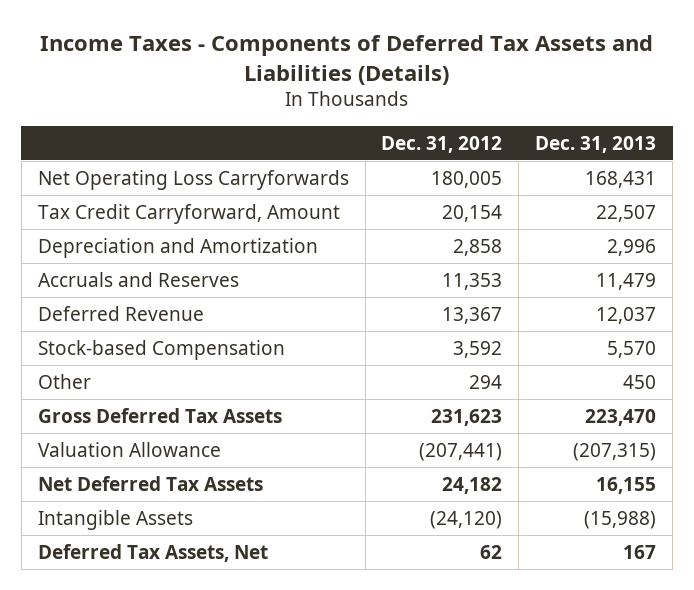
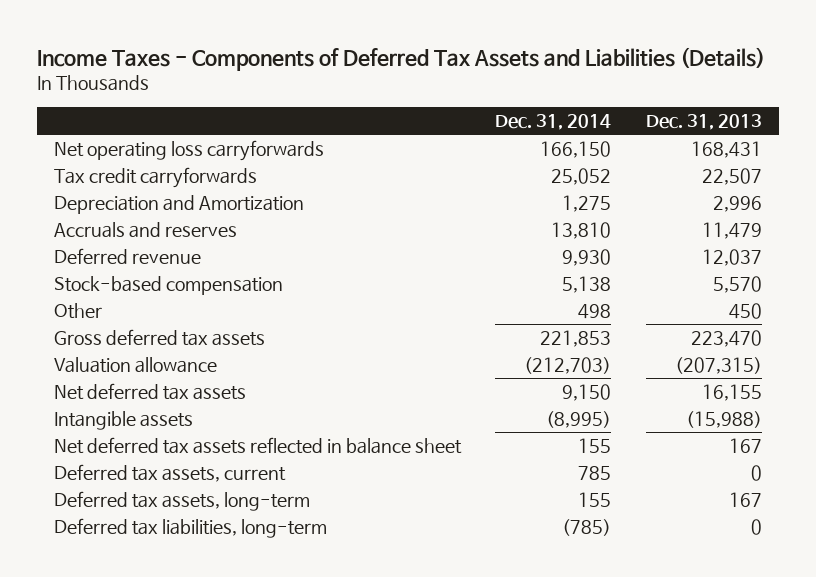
[381,135,503,153] Dec. 31, 2012 -> none
none -> [495,114,612,131] Dec. 31, 2014
[37,170,349,191] Net Operating Loss Carryforwards -> [54,140,325,162] Net operating loss carryforwards
[37,204,340,225] Tax Credit Carryforward, Amount -> [54,167,258,189] Tax credit carryforwards
[37,272,239,288] Accruals and Reserves -> [54,222,238,239] Accruals and reserves
[37,306,204,322] Deferred Revenue -> [54,248,202,265] Deferred revenue
[37,340,285,361] Stock-based Compensation -> [54,276,284,296] Stock-based compensation
[37,408,282,424] Gross Deferred Tax Assets -> [54,329,266,347] Gross deferred tax assets
[37,442,221,458] Valuation Allowance -> [54,357,218,374] Valuation allowance
[37,476,263,492] Net Deferred Tax Assets -> [54,383,247,401] Net deferred tax assets
[37,510,193,531] Intangible Assets -> [54,411,194,431] Intangible assets
[37,544,268,563] Deferred Tax Assets, Net -> [54,437,463,455] Net deferred tax assets reflected in balance sheet
none -> [54,464,287,483] Deferred tax assets, current
none -> [54,491,311,512] Deferred tax assets, long-term
none -> [54,518,328,539] Deferred tax liabilities, long-term

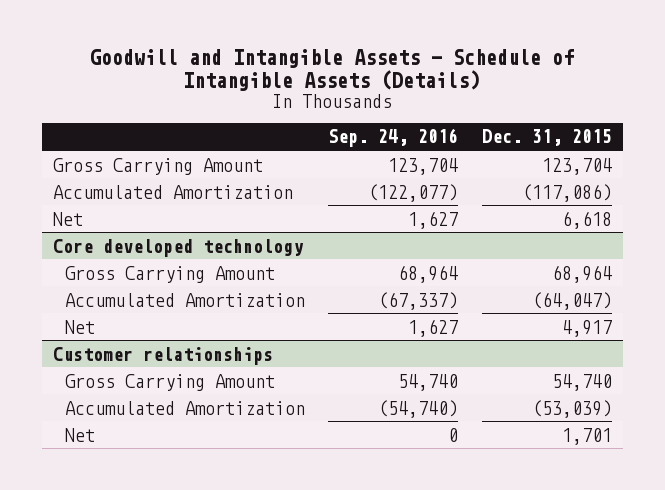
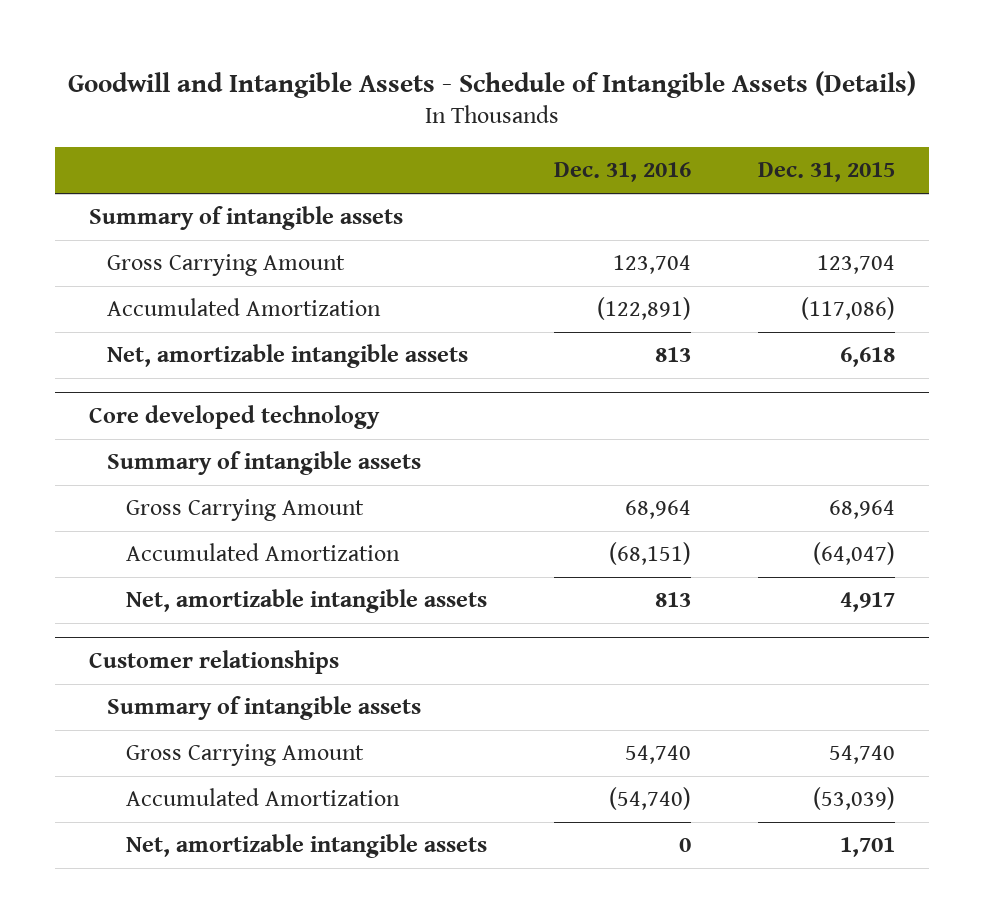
[328,128,459,148] Sep. 24, 2016 -> none
none -> [554,162,692,183] Dec. 31, 2016
none -> [88,206,403,231] Summary of intangible assets
[53,211,84,226] Net -> [107,344,469,369] Net, amortizable intangible assets
none -> [107,451,422,476] Summary of intangible assets
[64,319,95,334] Net -> [126,589,488,614] Net, amortizable intangible assets
none -> [107,696,422,721] Summary of intangible assets
[64,427,95,442] Net -> [126,834,488,859] Net, amortizable intangible assets

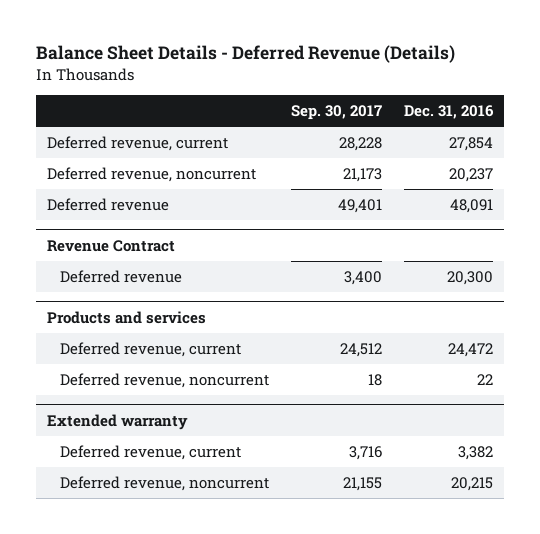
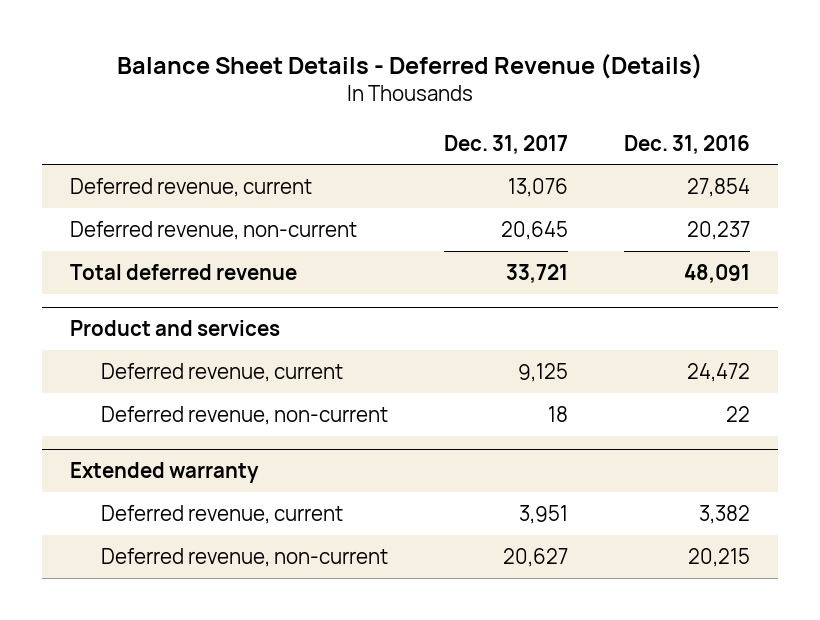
[290,105,382,121] Sep. 30, 2017 -> none
none -> [444,134,569,154] Dec. 31, 2017
[46,239,175,252] Revenue Contract -> none
[59,270,182,284] Deferred revenue -> none
[46,167,256,183] Deferred revenue, noncurrent -> [69,220,357,240] Deferred revenue, non-current
[46,198,169,212] Deferred revenue -> [69,263,297,280] Total deferred revenue
[46,310,206,324] Products and services -> [69,319,280,336] Product and services
[59,373,269,389] Deferred revenue, noncurrent -> [101,405,389,425] Deferred revenue, non-current
[59,476,269,492] Deferred revenue, noncurrent -> [101,547,389,567] Deferred revenue, non-current

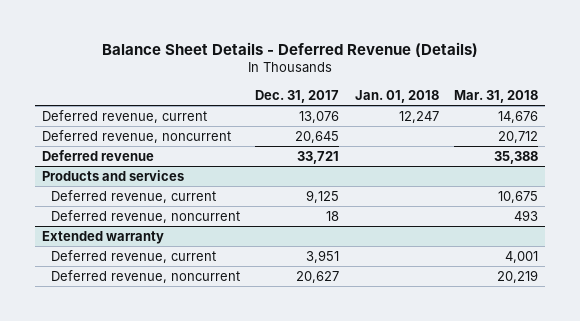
[623,134,750,154] Dec. 31, 2016 -> none
none -> [354,90,439,104] Jan. 01, 2018
none -> [453,90,538,104] Mar. 31, 2018
[69,220,357,240] Deferred revenue, non-current -> [42,129,232,143] Deferred revenue, noncurrent
[69,263,297,280] Total deferred revenue -> [42,149,155,161] Deferred revenue
[69,319,280,336] Product and services -> [42,169,185,181] Products and services
[101,405,389,425] Deferred revenue, non-current -> [51,209,241,223] Deferred revenue, noncurrent
[101,547,389,567] Deferred revenue, non-current -> [51,269,241,283] Deferred revenue, noncurrent

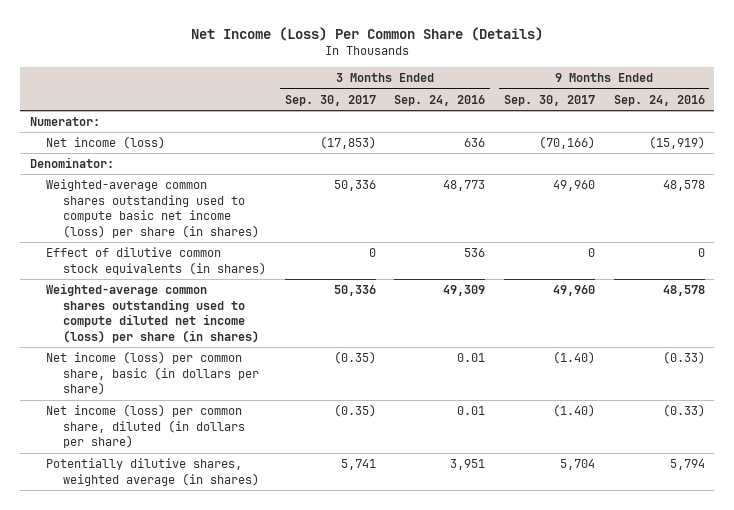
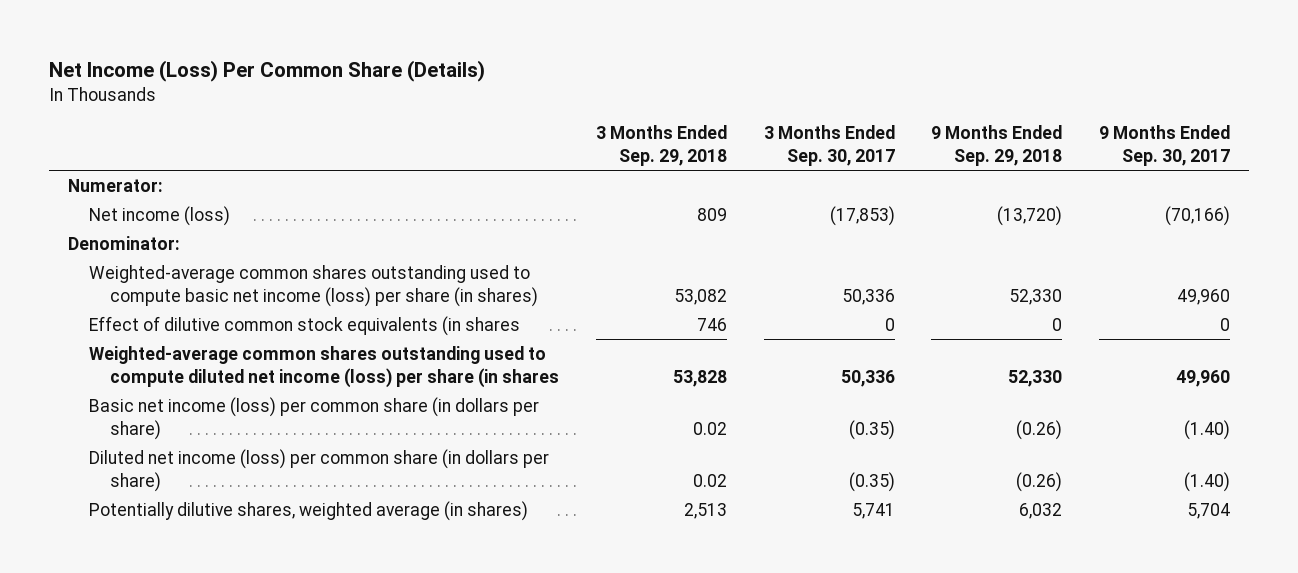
[394,94,486,106] Sep. 24, 2016 -> none
[613,94,705,106] Sep. 24, 2016 -> none
none -> [595,125,727,166] 3 Months Ended Sep. 29, 2018
none -> [931,125,1063,166] 9 Months Ended Sep. 29, 2018
[46,247,267,275] Effect of dilutive common stock equivalents (in shares) -> [88,315,520,336] Effect of dilutive common stock equivalents (in shares
[46,283,260,343] Weighted-average common shares outstanding used to compute diluted net income (loss) per share (in shares) -> [88,345,559,388] Weighted-average common shares outstanding used to compute diluted net income (loss) per share (in shares
[46,351,260,396] Net income (loss) per common share, basic (in dollars per share) -> [88,396,539,440] Basic net income (loss) per common share (in dollars per share)
[46,404,246,449] Net income (loss) per common share, diluted (in dollars per share) -> [88,448,549,492] Diluted net income (loss) per common share (in dollars per share)

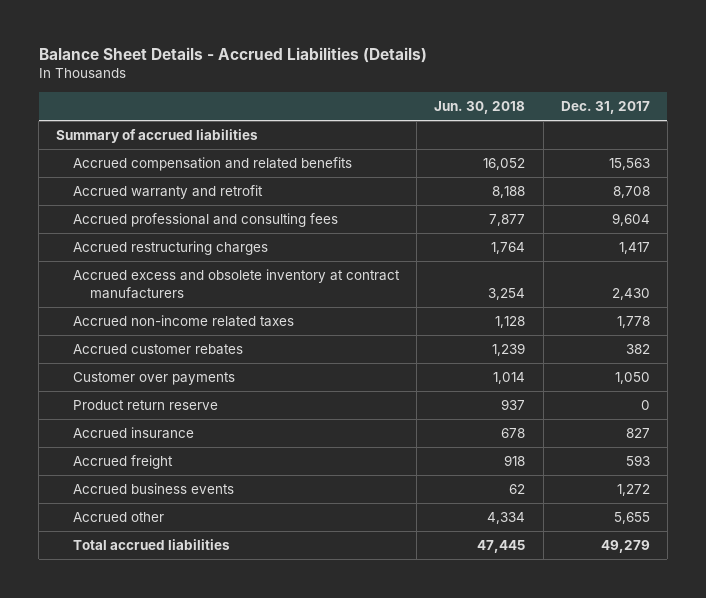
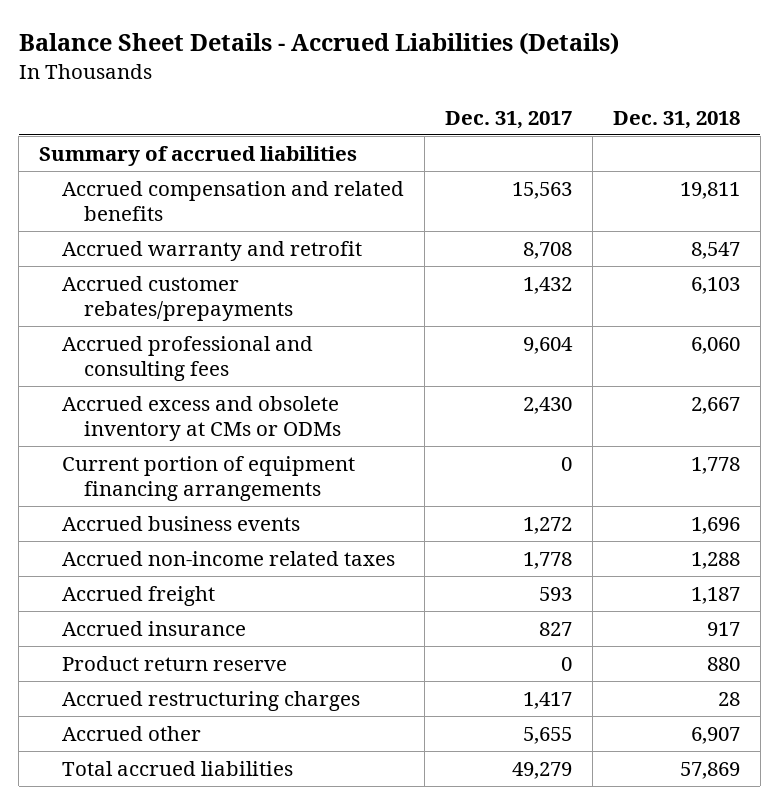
[434,101,526,115] Jun. 30, 2018 -> none
none -> [612,110,740,129] Dec. 31, 2018
none -> [61,276,294,322] Accrued customer rebates/prepayments
[73,269,401,299] Accrued excess and obsolete inventory at contract manufacturers -> [61,396,342,442] Accrued excess and obsolete inventory at CMs or ODMs
none -> [61,456,355,502] Current portion of equipment financing arrangements
[73,483,235,495] Accrued business events -> [61,516,300,532] Accrued business events
[73,344,244,356] Accrued customer rebates -> none
[73,372,236,386] Customer over payments -> none
[73,427,195,440] Accrued insurance -> [61,621,246,637] Accrued insurance
[73,400,219,411] Product return reserve -> [61,656,287,672] Product return reserve
[73,241,269,256] Accrued restructuring charges -> [61,691,360,712] Accrued restructuring charges

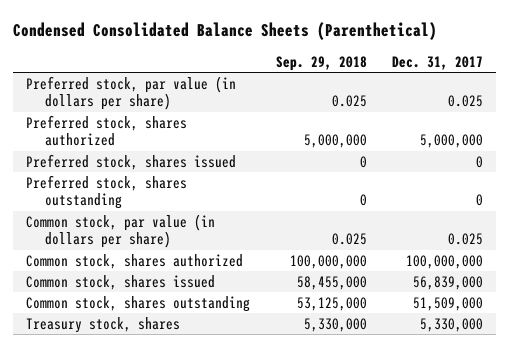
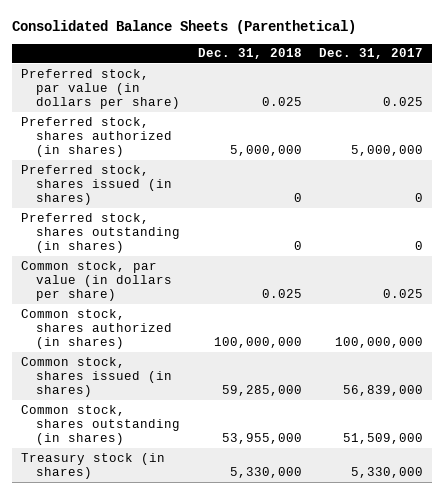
[13,22,438,41] Condensed Consolidated Balance Sheets (Parenthetical) -> [12,20,357,35] Consolidated Balance Sheets (Parenthetical)
[275,55,367,71] Sep. 29, 2018 -> none
none -> [197,48,302,60] Dec. 31, 2018
[26,114,188,147] Preferred stock, shares authorized -> [21,116,172,158] Preferred stock, shares authorized (in shares)
[26,153,237,170] Preferred stock, shares issued -> [21,164,172,206] Preferred stock, shares issued (in shares)
[26,174,188,210] Preferred stock, shares outstanding -> [21,212,180,254] Preferred stock, shares outstanding (in shares)
[26,253,244,269] Common stock, shares authorized -> [21,308,172,350] Common stock, shares authorized (in shares)
[26,274,216,290] Common stock, shares issued -> [21,356,172,398] Common stock, shares issued (in shares)
[26,295,251,312] Common stock, shares outstanding -> [21,404,180,446] Common stock, shares outstanding (in shares)
[26,316,181,333] Treasury stock, shares -> [21,452,166,479] Treasury stock (in shares)

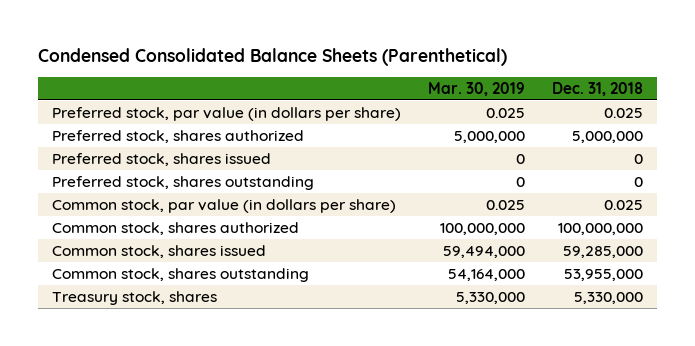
[12,20,357,35] Consolidated Balance Sheets (Parenthetical) -> [37,47,507,66] Condensed Consolidated Balance Sheets (Parenthetical)
[319,48,424,60] Dec. 31, 2017 -> none
none -> [427,81,525,96] Mar. 30, 2019
[21,116,172,158] Preferred stock, shares authorized (in shares) -> [51,129,304,143] Preferred stock, shares authorized
[21,164,172,206] Preferred stock, shares issued (in shares) -> [51,152,271,166] Preferred stock, shares issued
[21,212,180,254] Preferred stock, shares outstanding (in shares) -> [51,175,314,190] Preferred stock, shares outstanding
[21,308,172,350] Common stock, shares authorized (in shares) -> [51,221,299,235] Common stock, shares authorized
[21,356,172,398] Common stock, shares issued (in shares) -> [51,244,266,258] Common stock, shares issued
[21,404,180,446] Common stock, shares outstanding (in shares) -> [51,267,309,282] Common stock, shares outstanding
[21,452,166,479] Treasury stock (in shares) -> [51,290,217,305] Treasury stock, shares

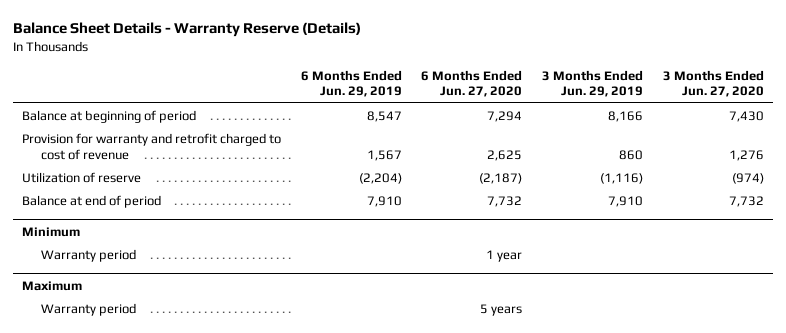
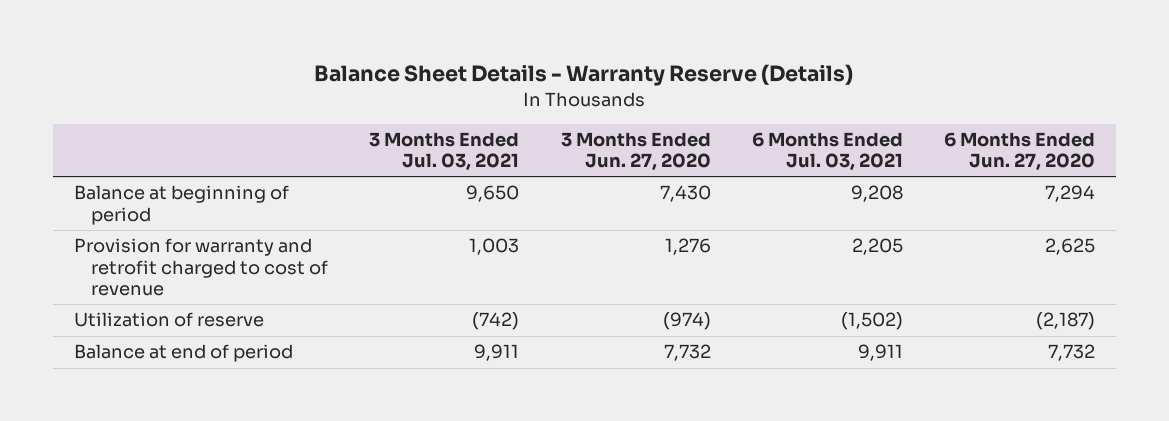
[300,69,402,98] 6 Months Ended Jun. 29, 2019 -> none
[541,69,643,98] 3 Months Ended Jun. 29, 2019 -> none
none -> [369,131,520,172] 3 Months Ended Jul. 03, 2021
none -> [751,131,903,172] 6 Months Ended Jul. 03, 2021
[22,226,81,237] Minimum -> none
[40,248,136,262] Warranty period -> none
[22,280,83,291] Maximum -> none
[40,302,136,316] Warranty period -> none

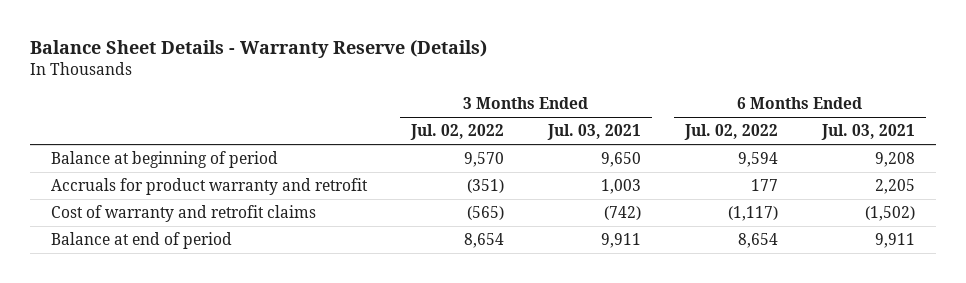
[560,131,711,172] 3 Months Ended Jun. 27, 2020 -> none
[944,131,1096,172] 6 Months Ended Jun. 27, 2020 -> none
none -> [410,124,505,141] Jul. 02, 2022
none -> [683,124,778,141] Jul. 02, 2022
[73,238,329,296] Provision for warranty and retrofit charged to cost of revenue -> [51,178,369,196] Accruals for product warranty and retrofit
[73,312,264,328] Utilization of reserve -> [51,205,317,223] Cost of warranty and retrofit claims

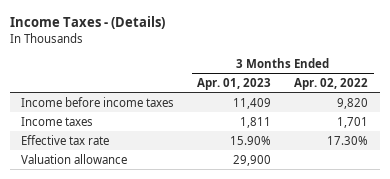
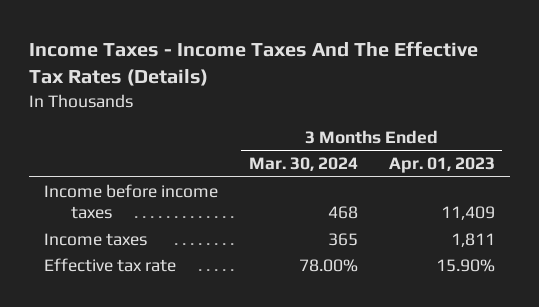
[9,16,165,30] Income Taxes - (Details) -> [29,41,479,87] Income Taxes - Income Taxes And The Effective Tax Rates (Details)
[294,77,369,90] Apr. 02, 2022 -> none
none -> [248,157,358,172] Mar. 30, 2024
[21,153,128,164] Valuation allowance -> none

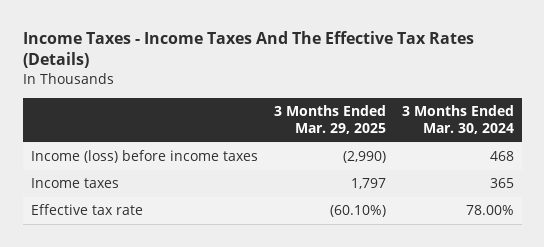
[388,157,495,174] Apr. 01, 2023 -> none
none -> [273,105,386,135] 3 Months Ended Mar. 29, 2025
[44,183,219,220] Income before income taxes -> [30,150,258,164] Income (loss) before income taxes

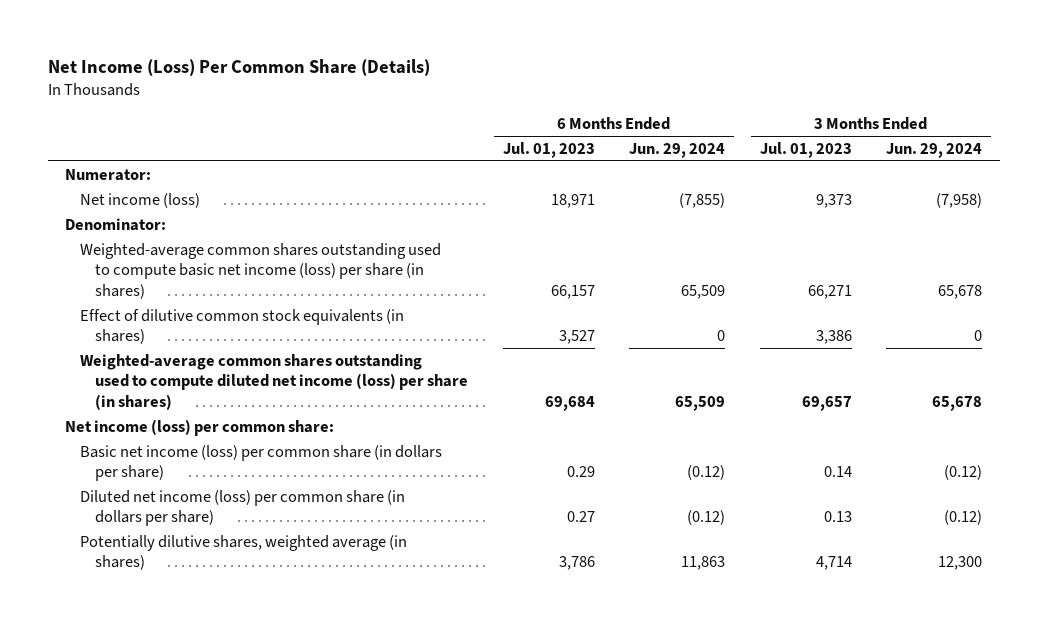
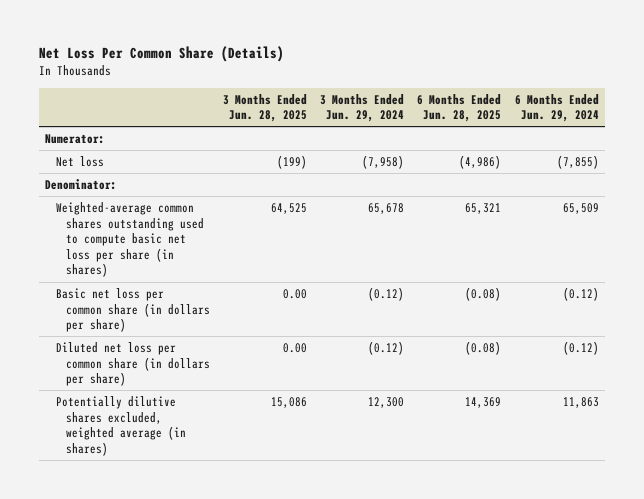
[47,58,430,76] Net Income (Loss) Per Common Share (Details) -> [38,46,284,63] Net Loss Per Common Share (Details)
[502,141,595,158] Jul. 01, 2023 -> none
[759,141,852,158] Jul. 01, 2023 -> none
none -> [223,93,308,123] 3 Months Ended Jun. 28, 2025
none -> [417,93,502,123] 6 Months Ended Jun. 28, 2025
[80,192,201,208] Net income (loss) -> [55,156,104,168] Net loss
[80,308,405,345] Effect of dilutive common stock equivalents (in shares) -> none
[80,353,469,411] Weighted-average common shares outstanding used to compute diluted net income (loss) per share (in shares) -> none
[64,418,334,436] Net income (loss) per common share: -> none
[80,242,442,300] Weighted-average common shares outstanding used to compute basic net income (loss) per share (in shares) -> [55,202,205,278] Weighted-average common shares outstanding used to compute basic net loss per share (in shares)
[80,444,443,482] Basic net income (loss) per common share (in dollars per share) -> [55,288,211,333] Basic net loss per common share (in dollars per share)
[80,489,406,527] Diluted net income (loss) per common share (in dollars per share) -> [55,342,211,387] Diluted net loss per common share (in dollars per share)
[80,534,408,571] Potentially dilutive shares, weighted average (in shares) -> [55,396,187,456] Potentially dilutive shares excluded, weighted average (in shares)

